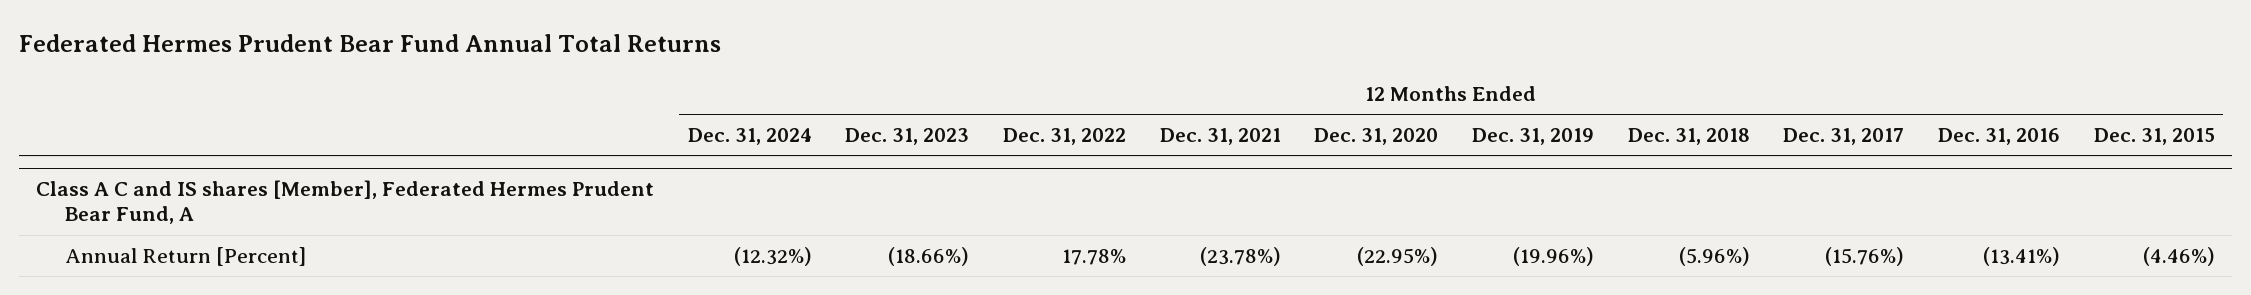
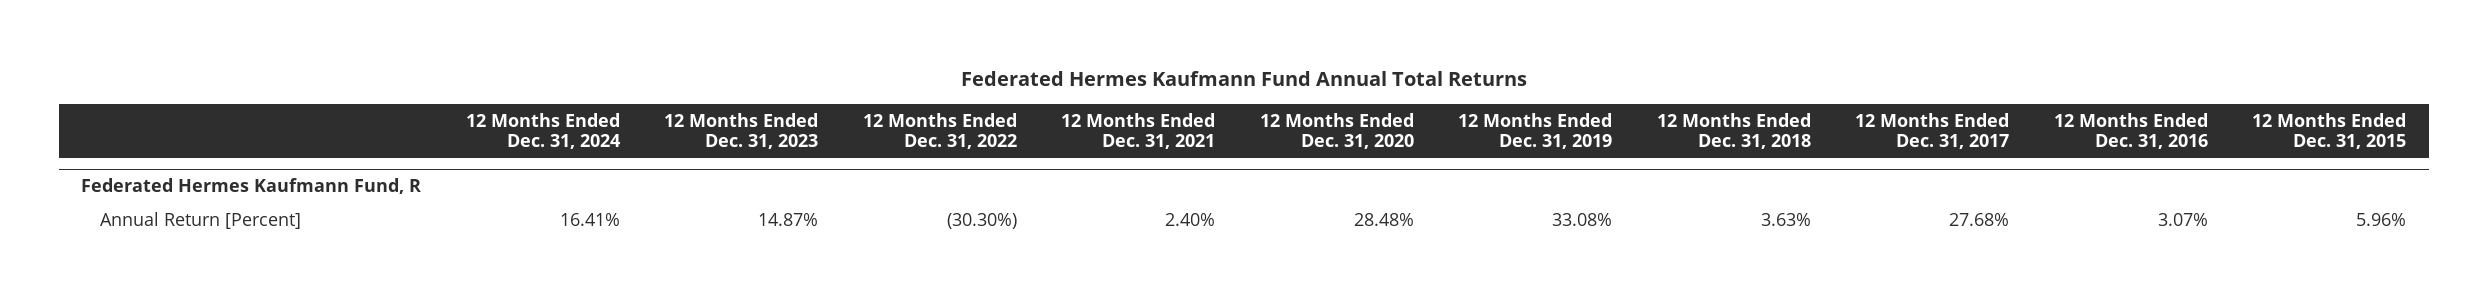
[18,33,721,52] Federated Hermes Prudent Bear Fund Annual Total Returns -> [960,70,1527,86] Federated Hermes Kaufmann Fund Annual Total Returns
[35,180,654,225] Class A C and IS shares [Member], Federated Hermes Prudent Bear Fund, A -> none
none -> [81,178,422,195] Federated Hermes Kaufmann Fund, R
[733,246,812,266] (12.32%) -> [559,213,620,227] 16.41%
[888,246,970,266] (18.66%) -> [758,213,819,227] 14.87%
[1061,248,1126,265] 17.78% -> [946,213,1017,230] (30.30%)
[1199,246,1281,266] (23.78%) -> [1165,213,1216,227] 2.40%
[1357,246,1439,266] (22.95%) -> [1353,213,1414,227] 28.48%
[1513,246,1595,266] (19.96%) -> [1552,213,1613,227] 33.08%
[1678,246,1750,266] (5.96%) -> [1760,213,1811,227] 3.63%
[1825,246,1905,266] (15.76%) -> [1949,213,2010,227] 27.68%
[1983,246,2061,266] (13.41%) -> [2157,213,2208,227] 3.07%
[2142,246,2215,266] (4.46%) -> [2356,213,2407,227] 5.96%

